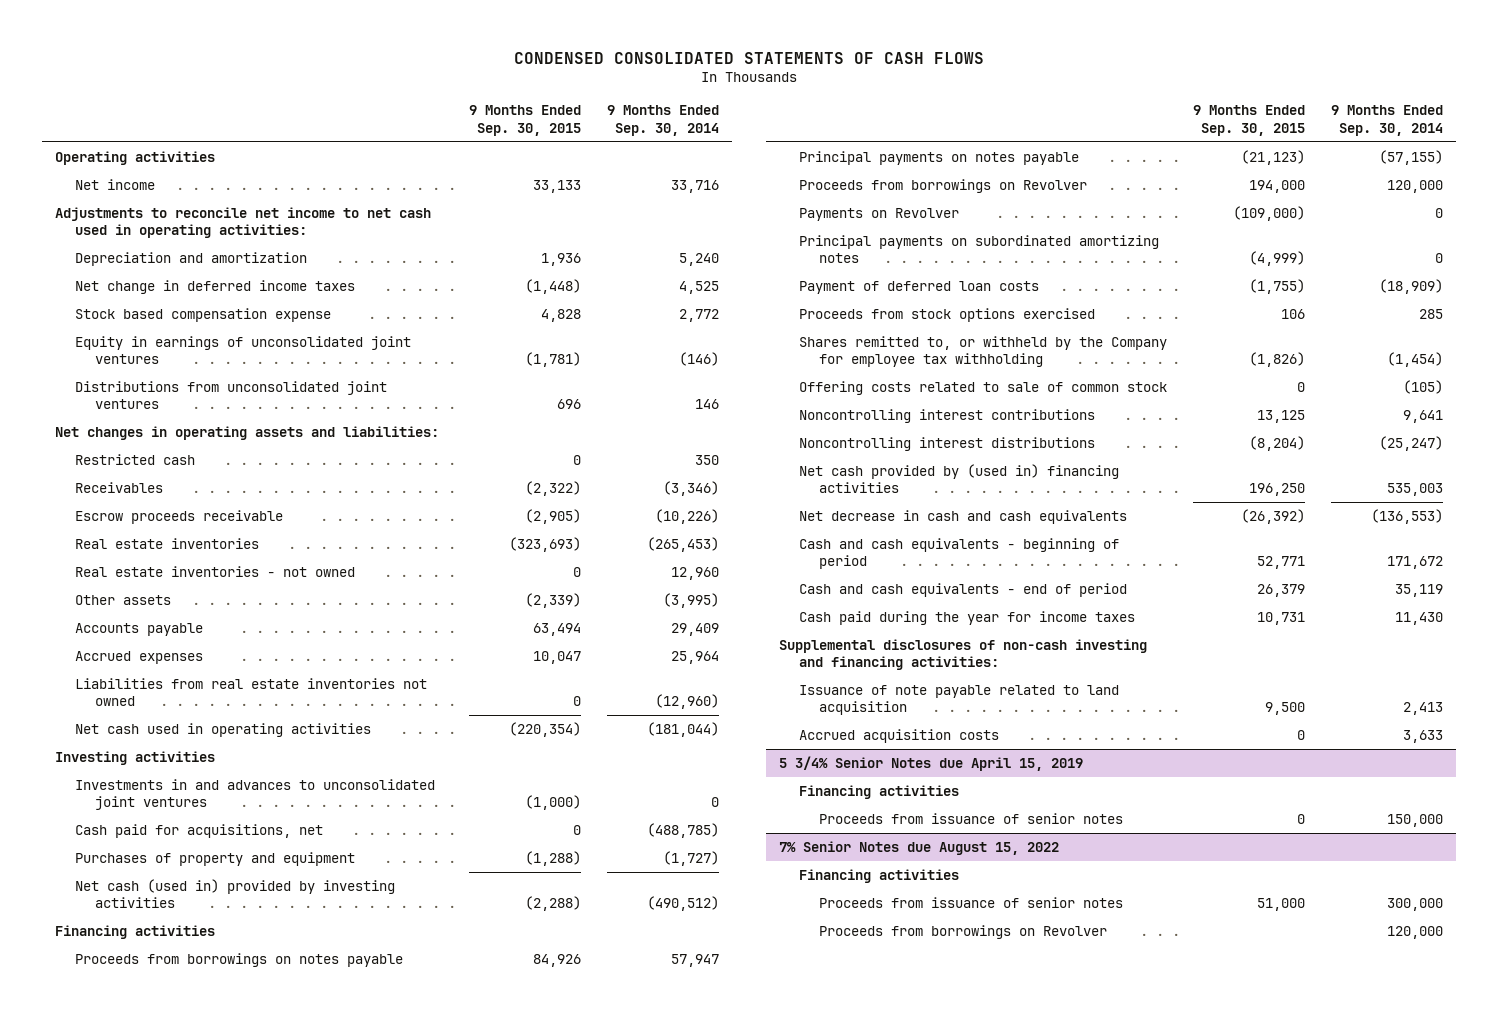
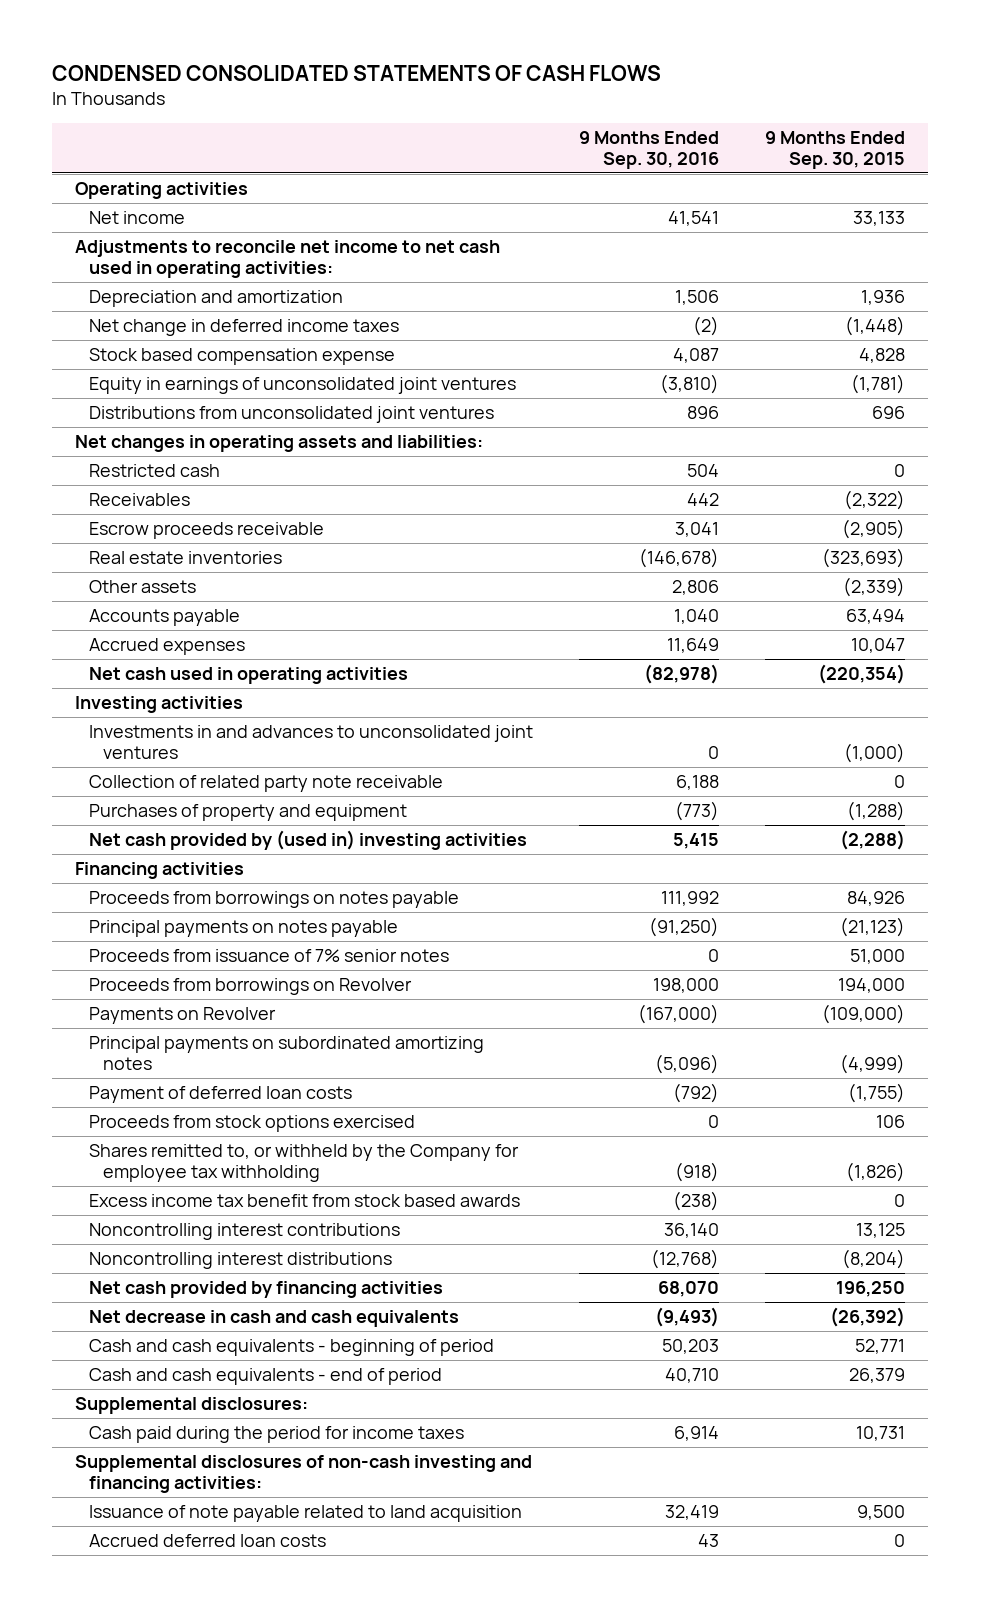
[606,105,719,136] 9 Months Ended Sep. 30, 2014 -> none
none -> [579,131,720,170] 9 Months Ended Sep. 30, 2016
[75,566,356,578] Real estate inventories - not owned -> none
[75,678,428,707] Liabilities from real estate inventories not owned -> none
[75,824,324,839] Cash paid for acquisitions, net -> none
none -> [89,774,444,792] Collection of related party note receivable
[75,879,396,909] Net cash (used in) provided by investing activities -> [89,829,528,850] Net cash provided by (used in) investing activities
none -> [89,948,450,962] Proceeds from issuance of 7% senior notes
[799,381,1168,396] Offering costs related to sale of common stock -> none
none -> [89,1193,521,1207] Excess income tax benefit from stock based awards
[799,464,1120,494] Net cash provided by (used in) financing activities -> [89,1280,444,1298] Net cash provided by financing activities
none -> [75,1396,309,1414] Supplemental disclosures:
[799,611,1136,626] Cash paid during the year for income taxes -> [89,1425,465,1443] Cash paid during the period for income taxes
[799,729,1000,744] Accrued acquisition costs -> none
[779,756,1084,772] 5 3/4% Senior Notes due April 15, 2019 -> none
[799,785,960,800] Financing activities -> none
[819,813,1124,825] Proceeds from issuance of senior notes -> none
[779,841,1060,856] 7% Senior Notes due August 15, 2022 -> none
[799,869,960,884] Financing activities -> none
[819,897,1124,909] Proceeds from issuance of senior notes -> none
[819,925,1108,940] Proceeds from borrowings on Revolver -> none
none -> [89,1533,327,1547] Accrued deferred loan costs

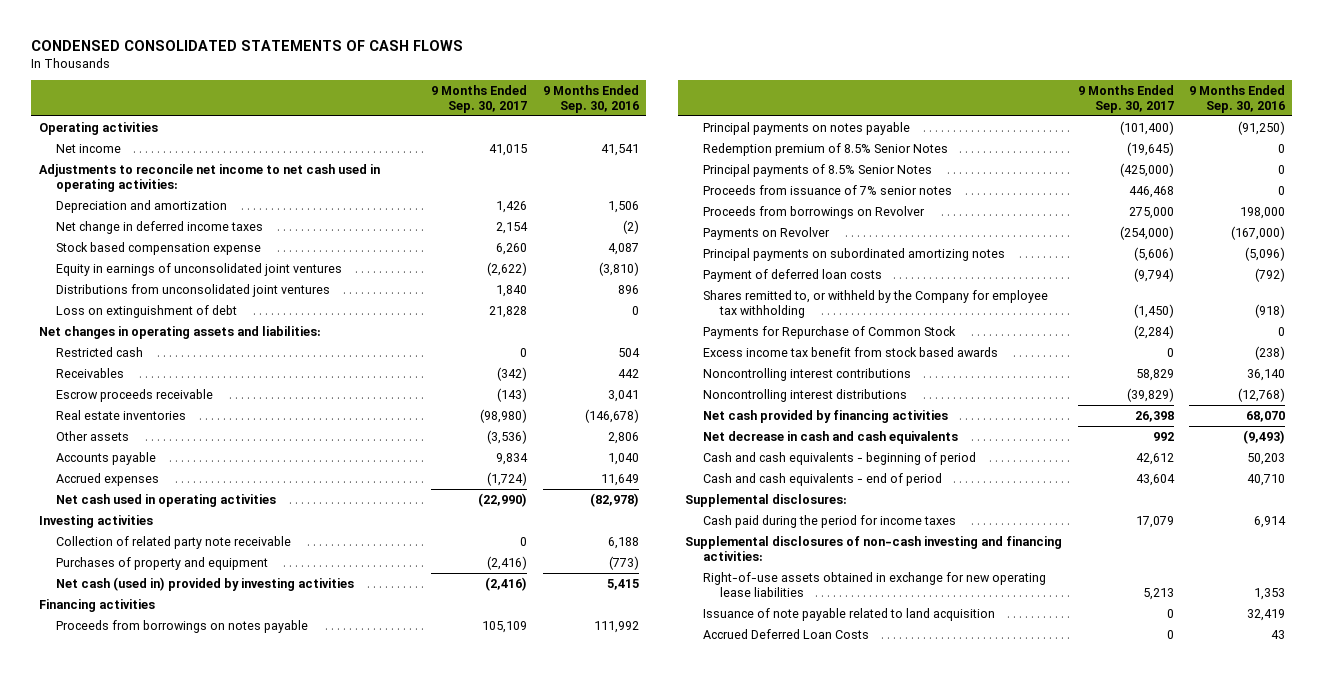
[765,131,906,170] 9 Months Ended Sep. 30, 2015 -> none
none -> [431,85,528,113] 9 Months Ended Sep. 30, 2017
none -> [56,304,238,318] Loss on extinguishment of debt
[89,724,534,759] Investments in and advances to unconsolidated joint ventures -> none
[89,829,528,850] Net cash provided by (used in) investing activities -> [56,576,355,591] Net cash (used in) provided by investing activities
none -> [702,142,948,156] Redemption premium of 8.5% Senior Notes
none -> [702,163,932,177] Principal payments of 8.5% Senior Notes
[89,1114,416,1132] Proceeds from stock options exercised -> none
none -> [702,325,956,339] Payments for Repurchase of Common Stock
none -> [702,571,1046,597] Right-of-use assets obtained in exchange for new operating lease liabilities
[89,1533,327,1547] Accrued deferred loan costs -> [702,628,869,639] Accrued Deferred Loan Costs

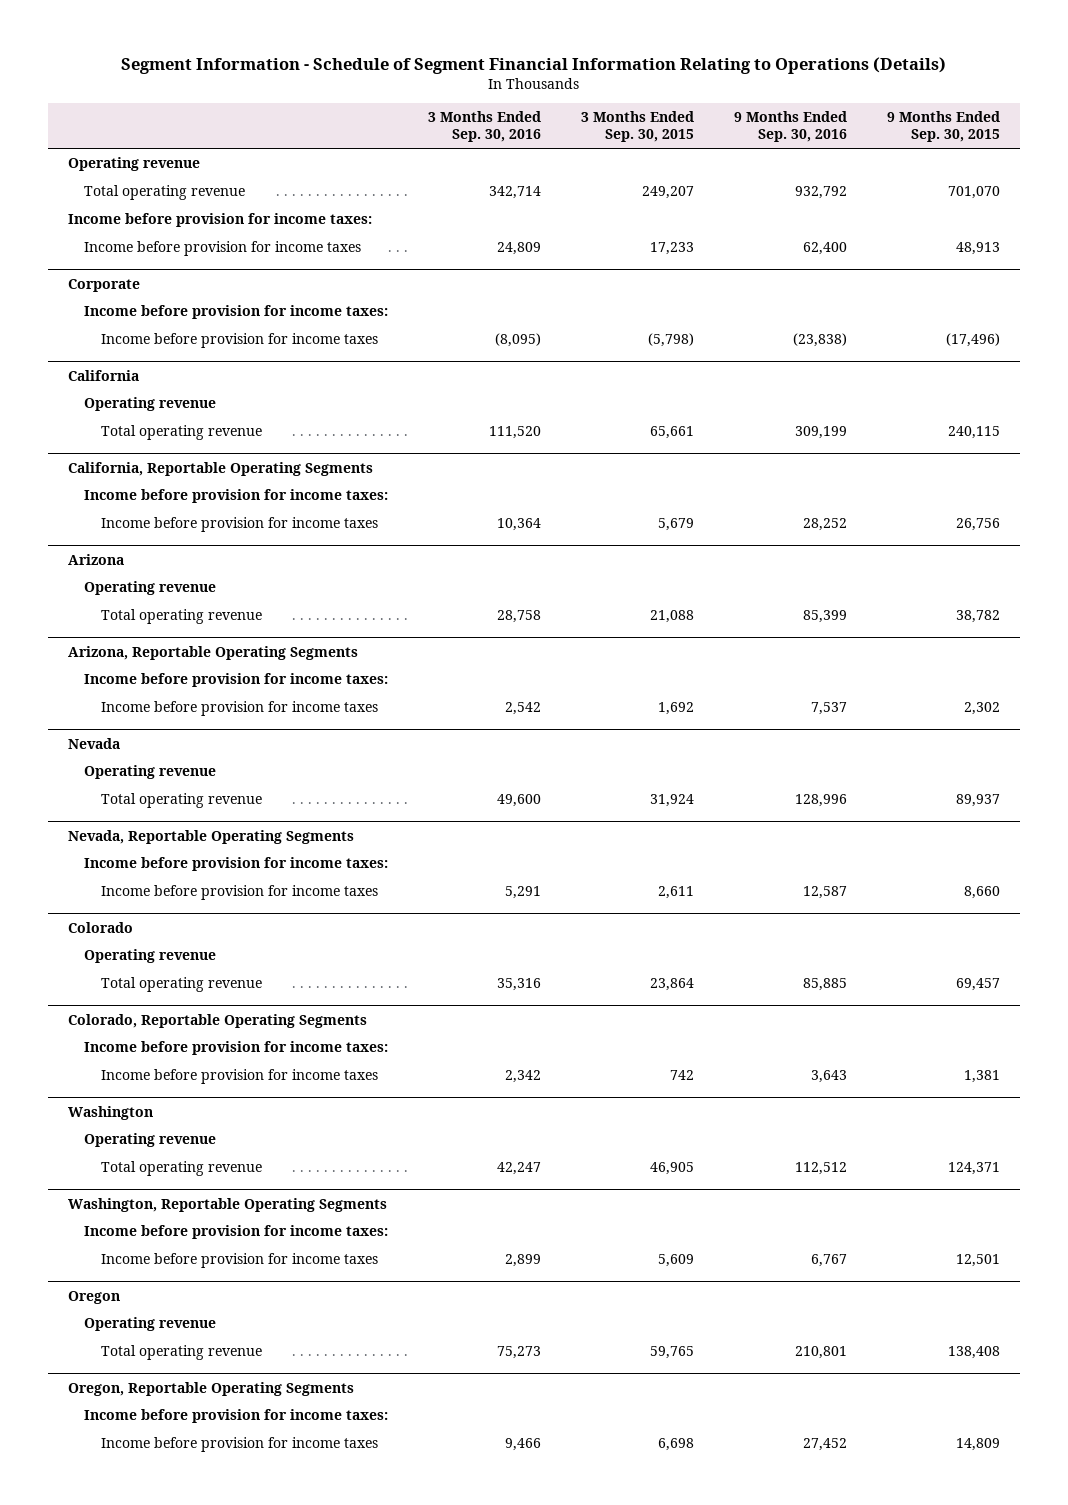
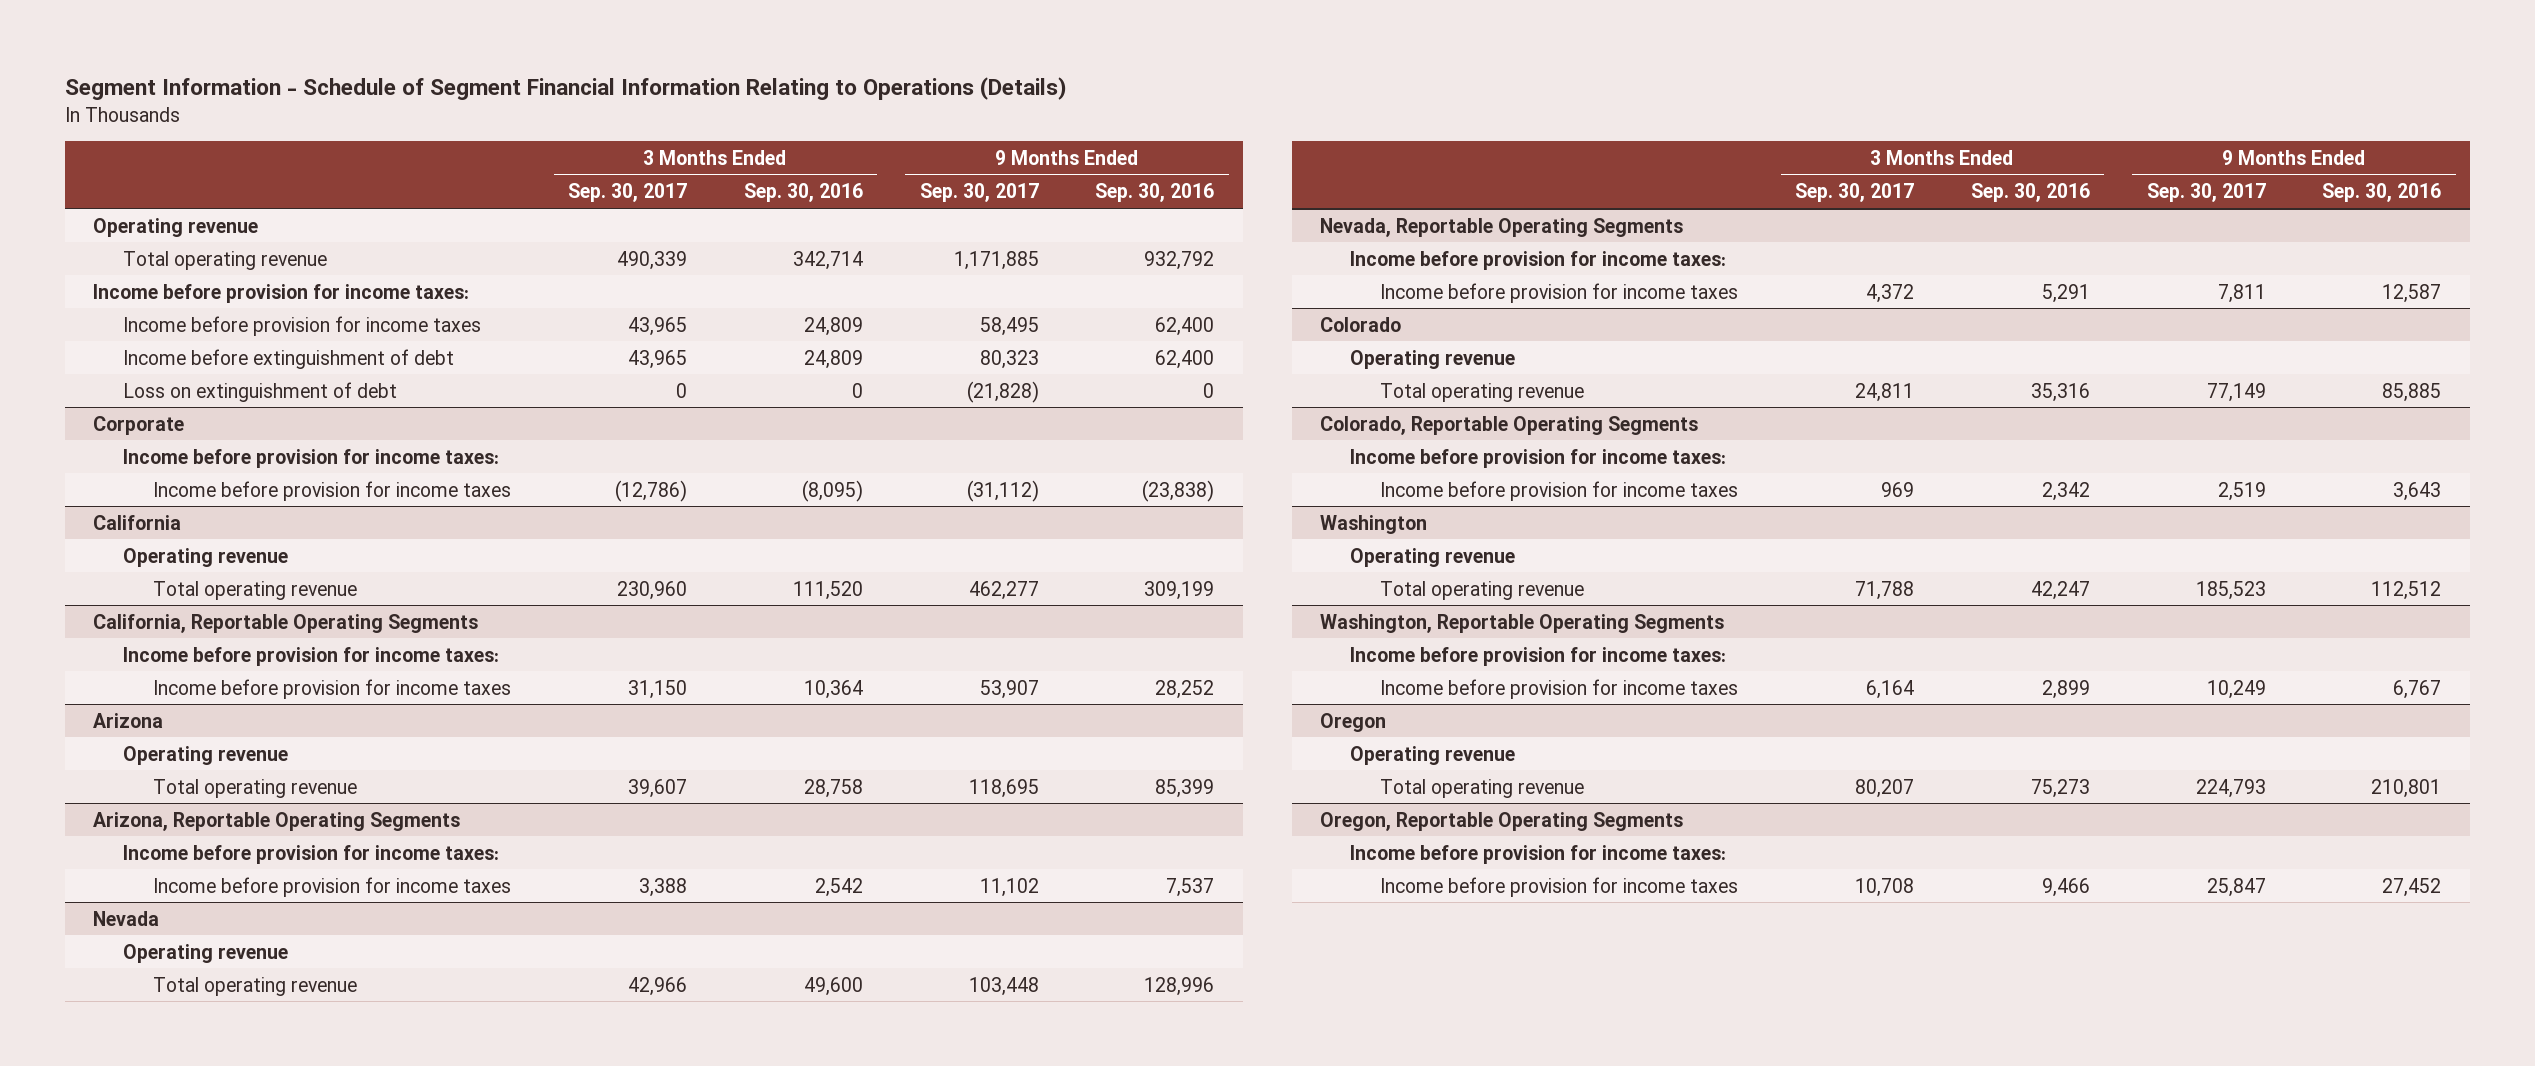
[581,111,695,143] 3 Months Ended Sep. 30, 2015 -> none
[887,111,1001,143] 9 Months Ended Sep. 30, 2015 -> none
none -> [567,183,687,203] Sep. 30, 2017
none -> [919,183,1039,203] Sep. 30, 2017
none -> [123,348,455,369] Income before extinguishment of debt
none -> [123,381,398,402] Loss on extinguishment of debt

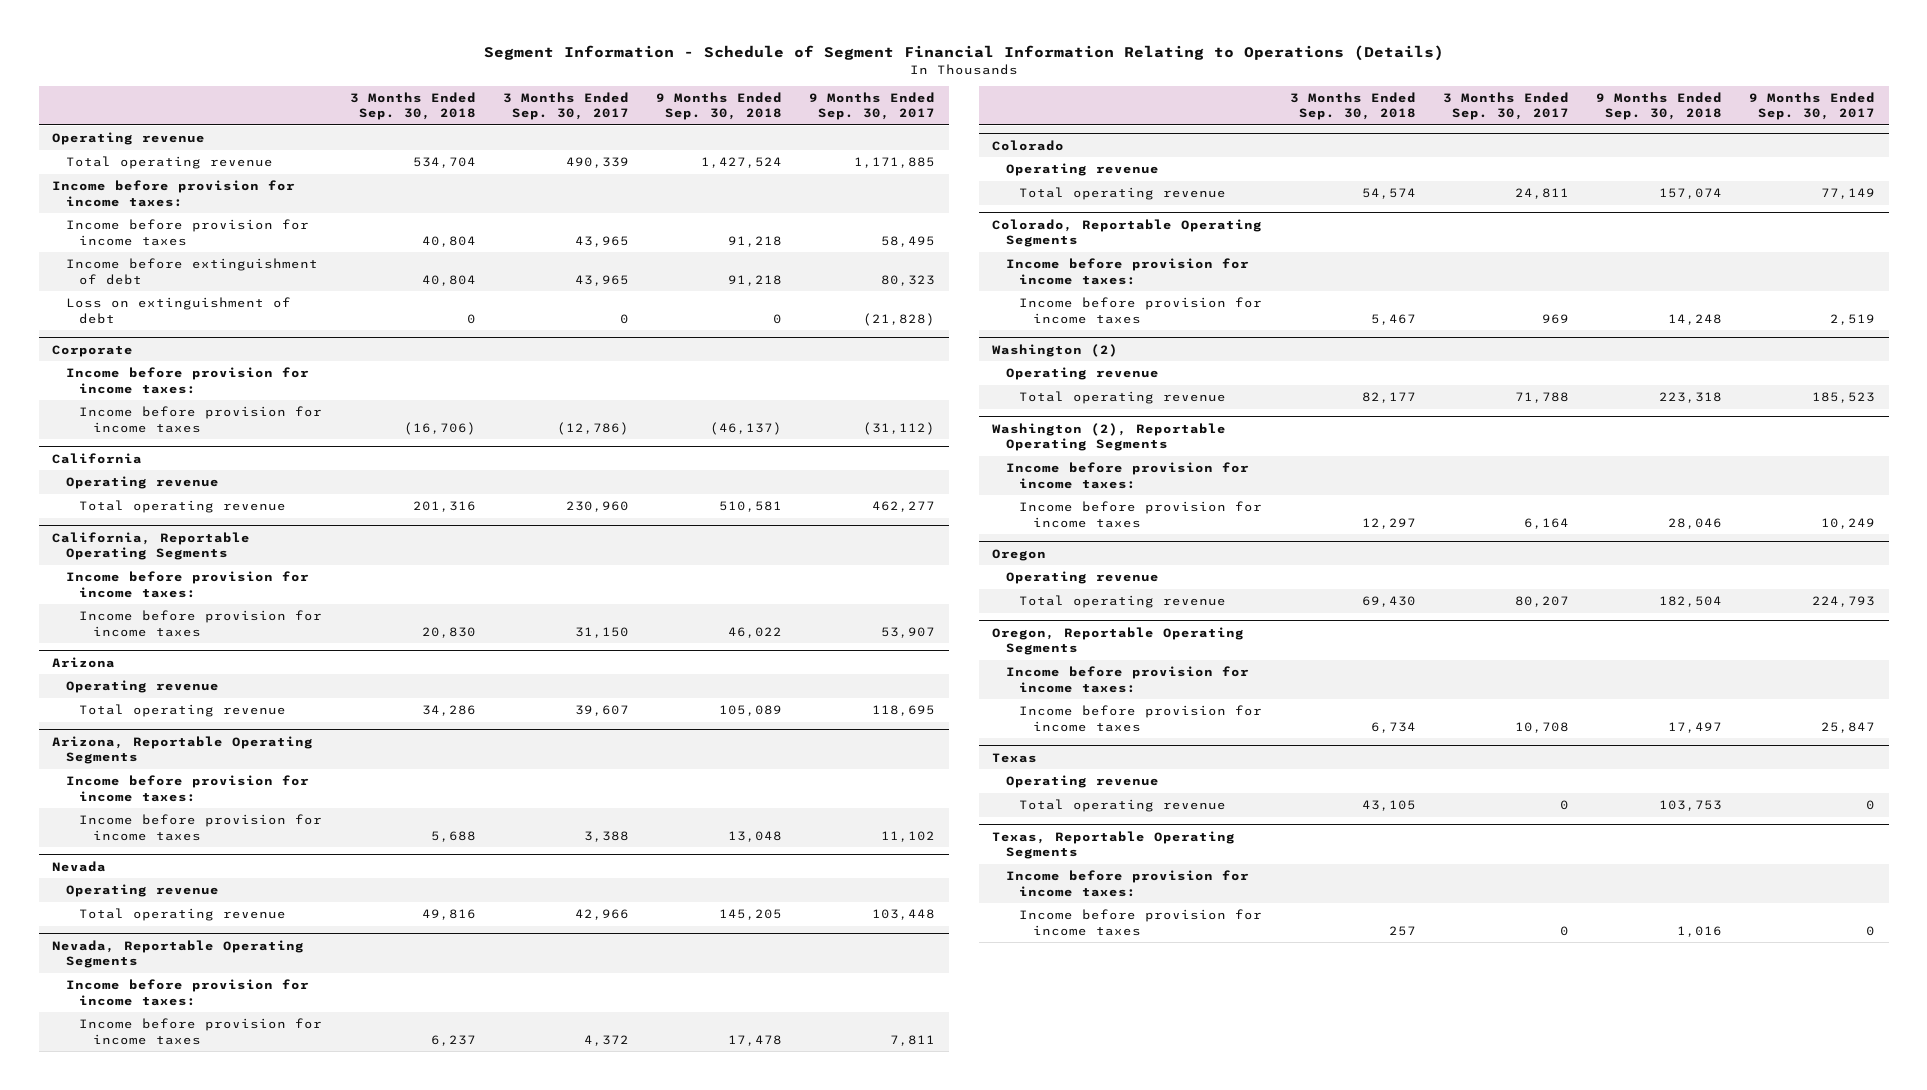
[743,183,863,203] Sep. 30, 2016 -> none
[1095,183,1215,203] Sep. 30, 2016 -> none
none -> [349,91,476,121] 3 Months Ended Sep. 30, 2018
none -> [655,91,782,121] 9 Months Ended Sep. 30, 2018
[1320,514,1428,534] Washington -> [992,343,1119,357] Washington (2)
[1320,613,1725,633] Washington, Reportable Operating Segments -> [992,422,1227,452] Washington (2), Reportable Operating Segments
none -> [992,752,1038,763] Texas
none -> [1005,775,1159,789] Operating revenue
none -> [1019,799,1227,813] Total operating revenue
none -> [992,830,1236,860] Texas, Reportable Operating Segments
none -> [1005,870,1249,897] Income before provision for income taxes:
none -> [1019,909,1263,936] Income before provision for income taxes

